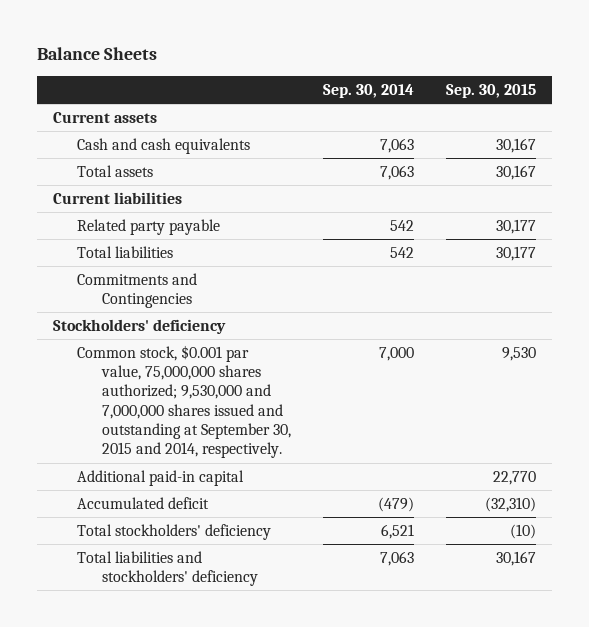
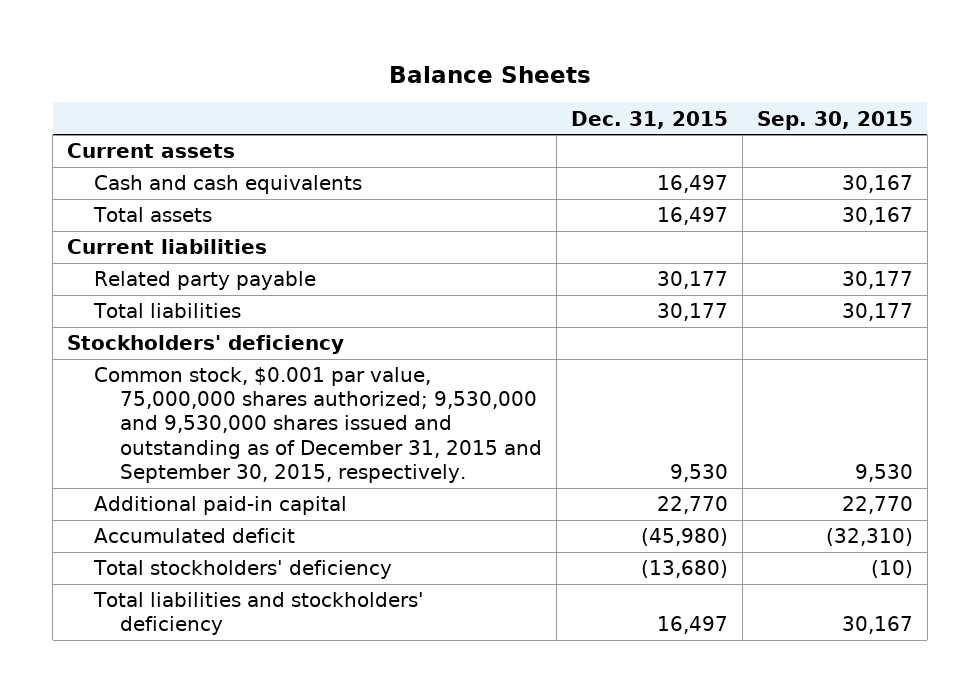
[322,83,414,98] Sep. 30, 2014 -> none
none -> [571,110,729,129] Dec. 31, 2015
[77,272,198,309] Commitments and Contingencies -> none
[77,344,291,459] Common stock, $0.001 par value, 75,000,000 shares authorized; 9,530,000 and 7,000,000 shares issued and outstanding at September 30, 2015 and 2014, respectively. -> [93,367,543,483] Common stock, $0.001 par value, 75,000,000 shares authorized; 9,530,000 and 9,530,000 shares issued and outstanding as of December 31, 2015 and September 30, 2015, respectively.

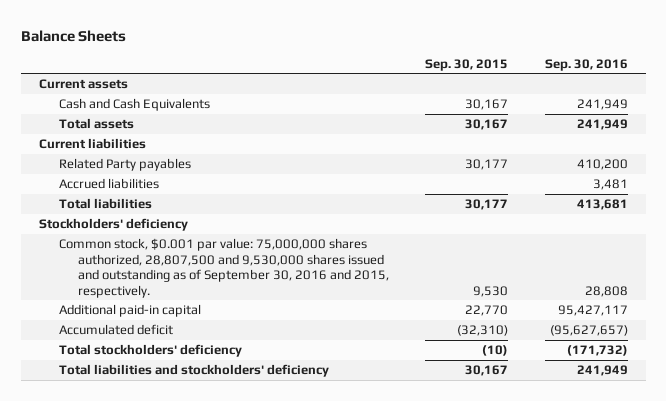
[571,110,729,129] Dec. 31, 2015 -> none
none -> [544,58,628,71] Sep. 30, 2016
[93,175,362,195] Cash and cash equivalents -> [58,98,210,112] Cash and Cash Equivalents
[93,271,316,291] Related party payable -> [58,158,191,172] Related Party payables
none -> [58,178,159,190] Accrued liabilities
[93,367,543,483] Common stock, $0.001 par value, 75,000,000 shares authorized; 9,530,000 and 9,530,000 shares issued and outstanding as of December 31, 2015 and September 30, 2015, respectively. -> [58,238,390,298] Common stock, $0.001 par value: 75,000,000 shares authorized, 28,807,500 and 9,530,000 shares issued and outstanding as of September 30, 2016 and 2015, respectively.

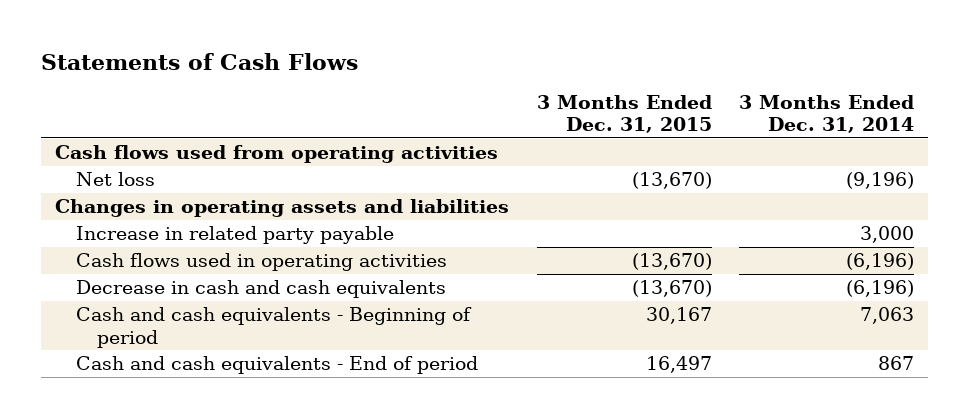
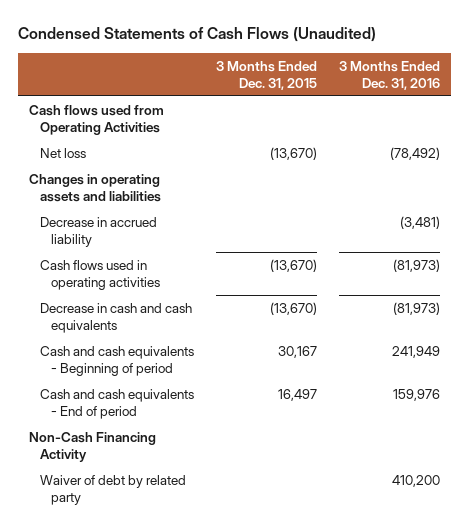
[40,52,358,70] Statements of Cash Flows -> [17,26,376,42] Condensed Statements of Cash Flows (Unaudited)
[739,95,915,134] 3 Months Ended Dec. 31, 2014 -> none
none -> [338,60,440,90] 3 Months Ended Dec. 31, 2016
[54,145,498,164] Cash flows used from operating activities -> [28,104,164,135] Cash flows used from Operating Activities
[75,226,394,245] Increase in related party payable -> none
none -> [39,216,157,247] Decrease in accrued liability
none -> [28,431,156,462] Non-Cash Financing Activity
none -> [39,474,186,505] Waiver of debt by related party

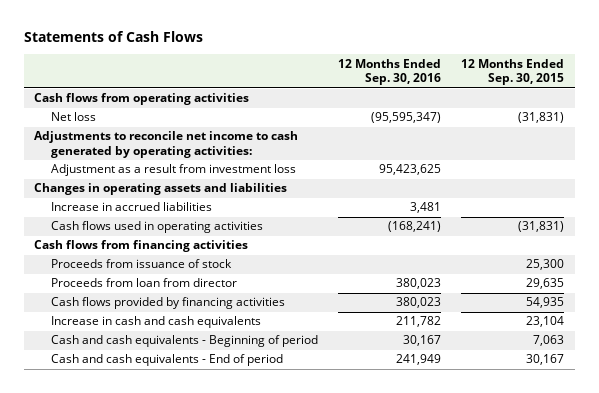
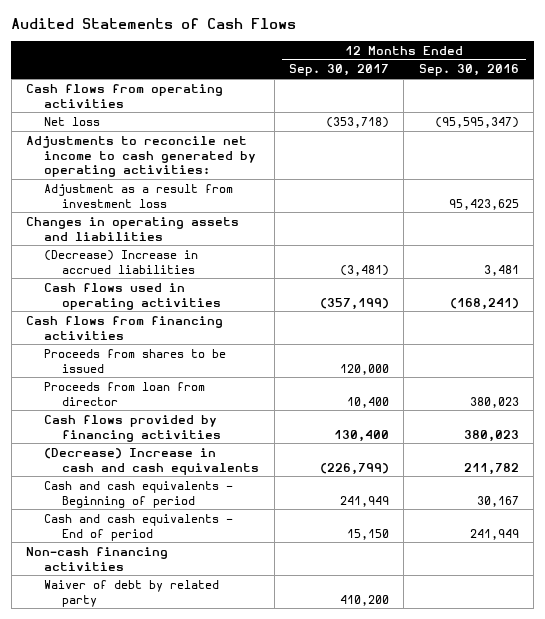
[24,31,204,43] Statements of Cash Flows -> [11,18,297,30] Audited Statements of Cash Flows
[461,58,565,86] 12 Months Ended Sep. 30, 2015 -> none
none -> [289,64,390,77] Sep. 30, 2017
[50,202,212,212] Increase in accrued liabilities -> [44,249,199,274] (Decrease) Increase in accrued liabilities
[50,259,232,269] Proceeds from issuance of stock -> [44,348,227,373] Proceeds from shares to be issued
[50,316,261,329] Increase in cash and cash equivalents -> [44,447,260,475] (Decrease) Increase in cash and cash equivalents
none -> [26,546,169,571] Non-cash financing activities
none -> [44,579,220,607] Waiver of debt by related party

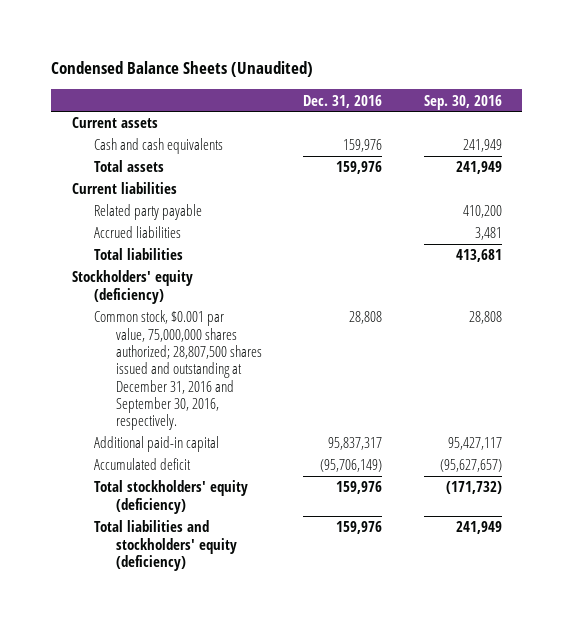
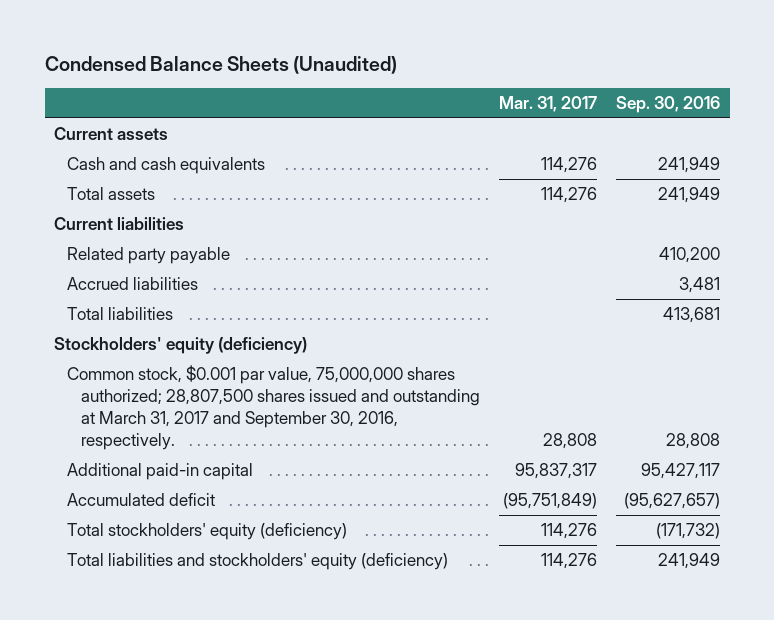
[303,94,383,108] Dec. 31, 2016 -> none
none -> [498,95,597,112] Mar. 31, 2017
[93,310,262,431] Common stock, $0.001 par value, 75,000,000 shares authorized; 28,807,500 shares issued and outstanding at December 31, 2016 and September 30, 2016, respectively. -> [67,365,480,450] Common stock, $0.001 par value, 75,000,000 shares authorized; 28,807,500 shares issued and outstanding at March 31, 2017 and September 30, 2016, respectively.

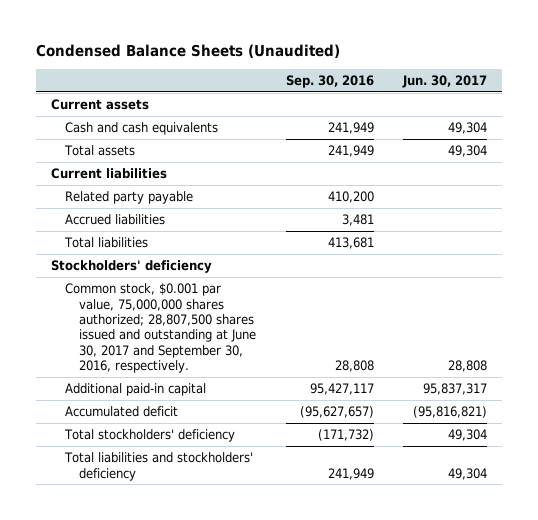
[498,95,597,112] Mar. 31, 2017 -> none
none -> [402,74,488,88] Jun. 30, 2017
[54,337,308,355] Stockholders' equity (deficiency) -> [51,260,213,274] Stockholders' deficiency
[67,365,480,450] Common stock, $0.001 par value, 75,000,000 shares authorized; 28,807,500 shares issued and outstanding at March 31, 2017 and September 30, 2016, respectively. -> [65,283,257,373] Common stock, $0.001 par value, 75,000,000 shares authorized; 28,807,500 shares issued and outstanding at June 30, 2017 and September 30, 2016, respectively.
[67,523,348,541] Total stockholders' equity (deficiency) -> [64,429,236,443] Total stockholders' deficiency
[67,553,449,571] Total liabilities and stockholders' equity (deficiency) -> [64,452,254,481] Total liabilities and stockholders' deficiency

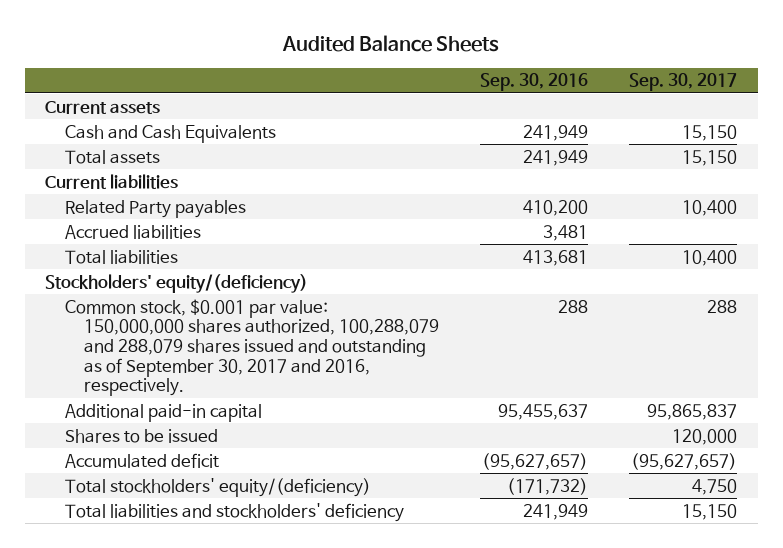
[36,43,341,58] Condensed Balance Sheets (Unaudited) -> [282,35,500,53] Audited Balance Sheets
[402,74,488,88] Jun. 30, 2017 -> none
none -> [629,73,738,92] Sep. 30, 2017
[65,122,219,136] Cash and cash equivalents -> [64,124,276,143] Cash and Cash Equivalents
[65,191,194,205] Related party payable -> [64,199,246,218] Related Party payables
[51,260,213,274] Stockholders' deficiency -> [45,273,309,293] Stockholders' equity/(deficiency)
[65,283,257,373] Common stock, $0.001 par value, 75,000,000 shares authorized; 28,807,500 shares issued and outstanding at June 30, 2017 and September 30, 2016, respectively. -> [64,298,439,397] Common stock, $0.001 par value: 150,000,000 shares authorized, 100,288,079 and 288,079 shares issued and outstanding as of September 30, 2017 and 2016, respectively.
[334,359,374,372] 28,808 -> [558,299,589,313] 288
[309,383,374,396] 95,427,117 -> [498,403,589,420] 95,455,637
none -> [64,428,218,443] Shares to be issued
[64,429,236,443] Total stockholders' deficiency -> [64,477,371,497] Total stockholders' equity/(deficiency)

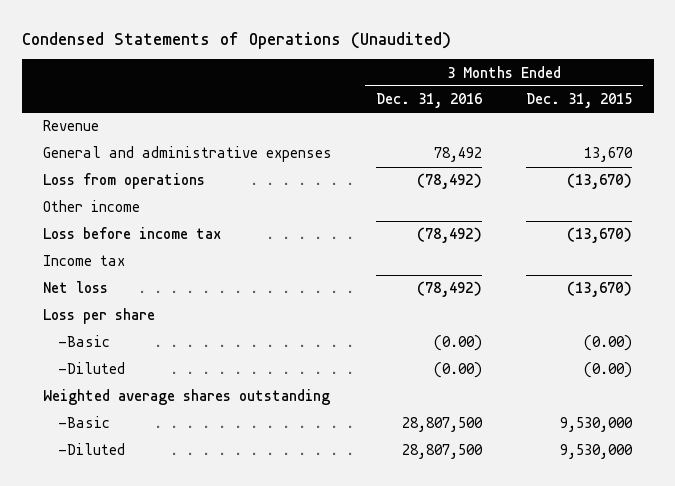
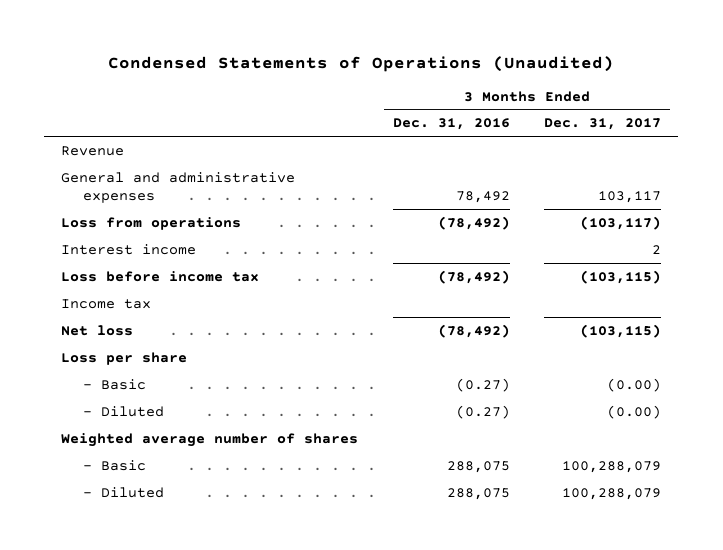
[525,93,632,109] Dec. 31, 2015 -> none
none -> [544,118,662,131] Dec. 31, 2017
[43,200,141,213] Other income -> none
none -> [61,243,197,255] Interest income
[57,335,110,348] -Basic -> [83,378,147,390] - Basic
[434,335,483,352] (0.00) -> [455,377,510,392] (0.27)
[57,362,125,375] -Diluted -> [83,405,165,417] - Diluted
[434,362,483,379] (0.00) -> [455,404,510,419] (0.27)
[43,389,331,406] Weighted average shares outstanding -> [61,432,359,447] Weighted average number of shares
[57,416,110,429] -Basic -> [83,459,147,471] - Basic
[402,417,484,433] 28,807,500 -> [446,460,510,473] 288,075
[57,443,125,456] -Diluted -> [83,486,165,498] - Diluted
[402,444,484,460] 28,807,500 -> [446,487,510,500] 288,075

